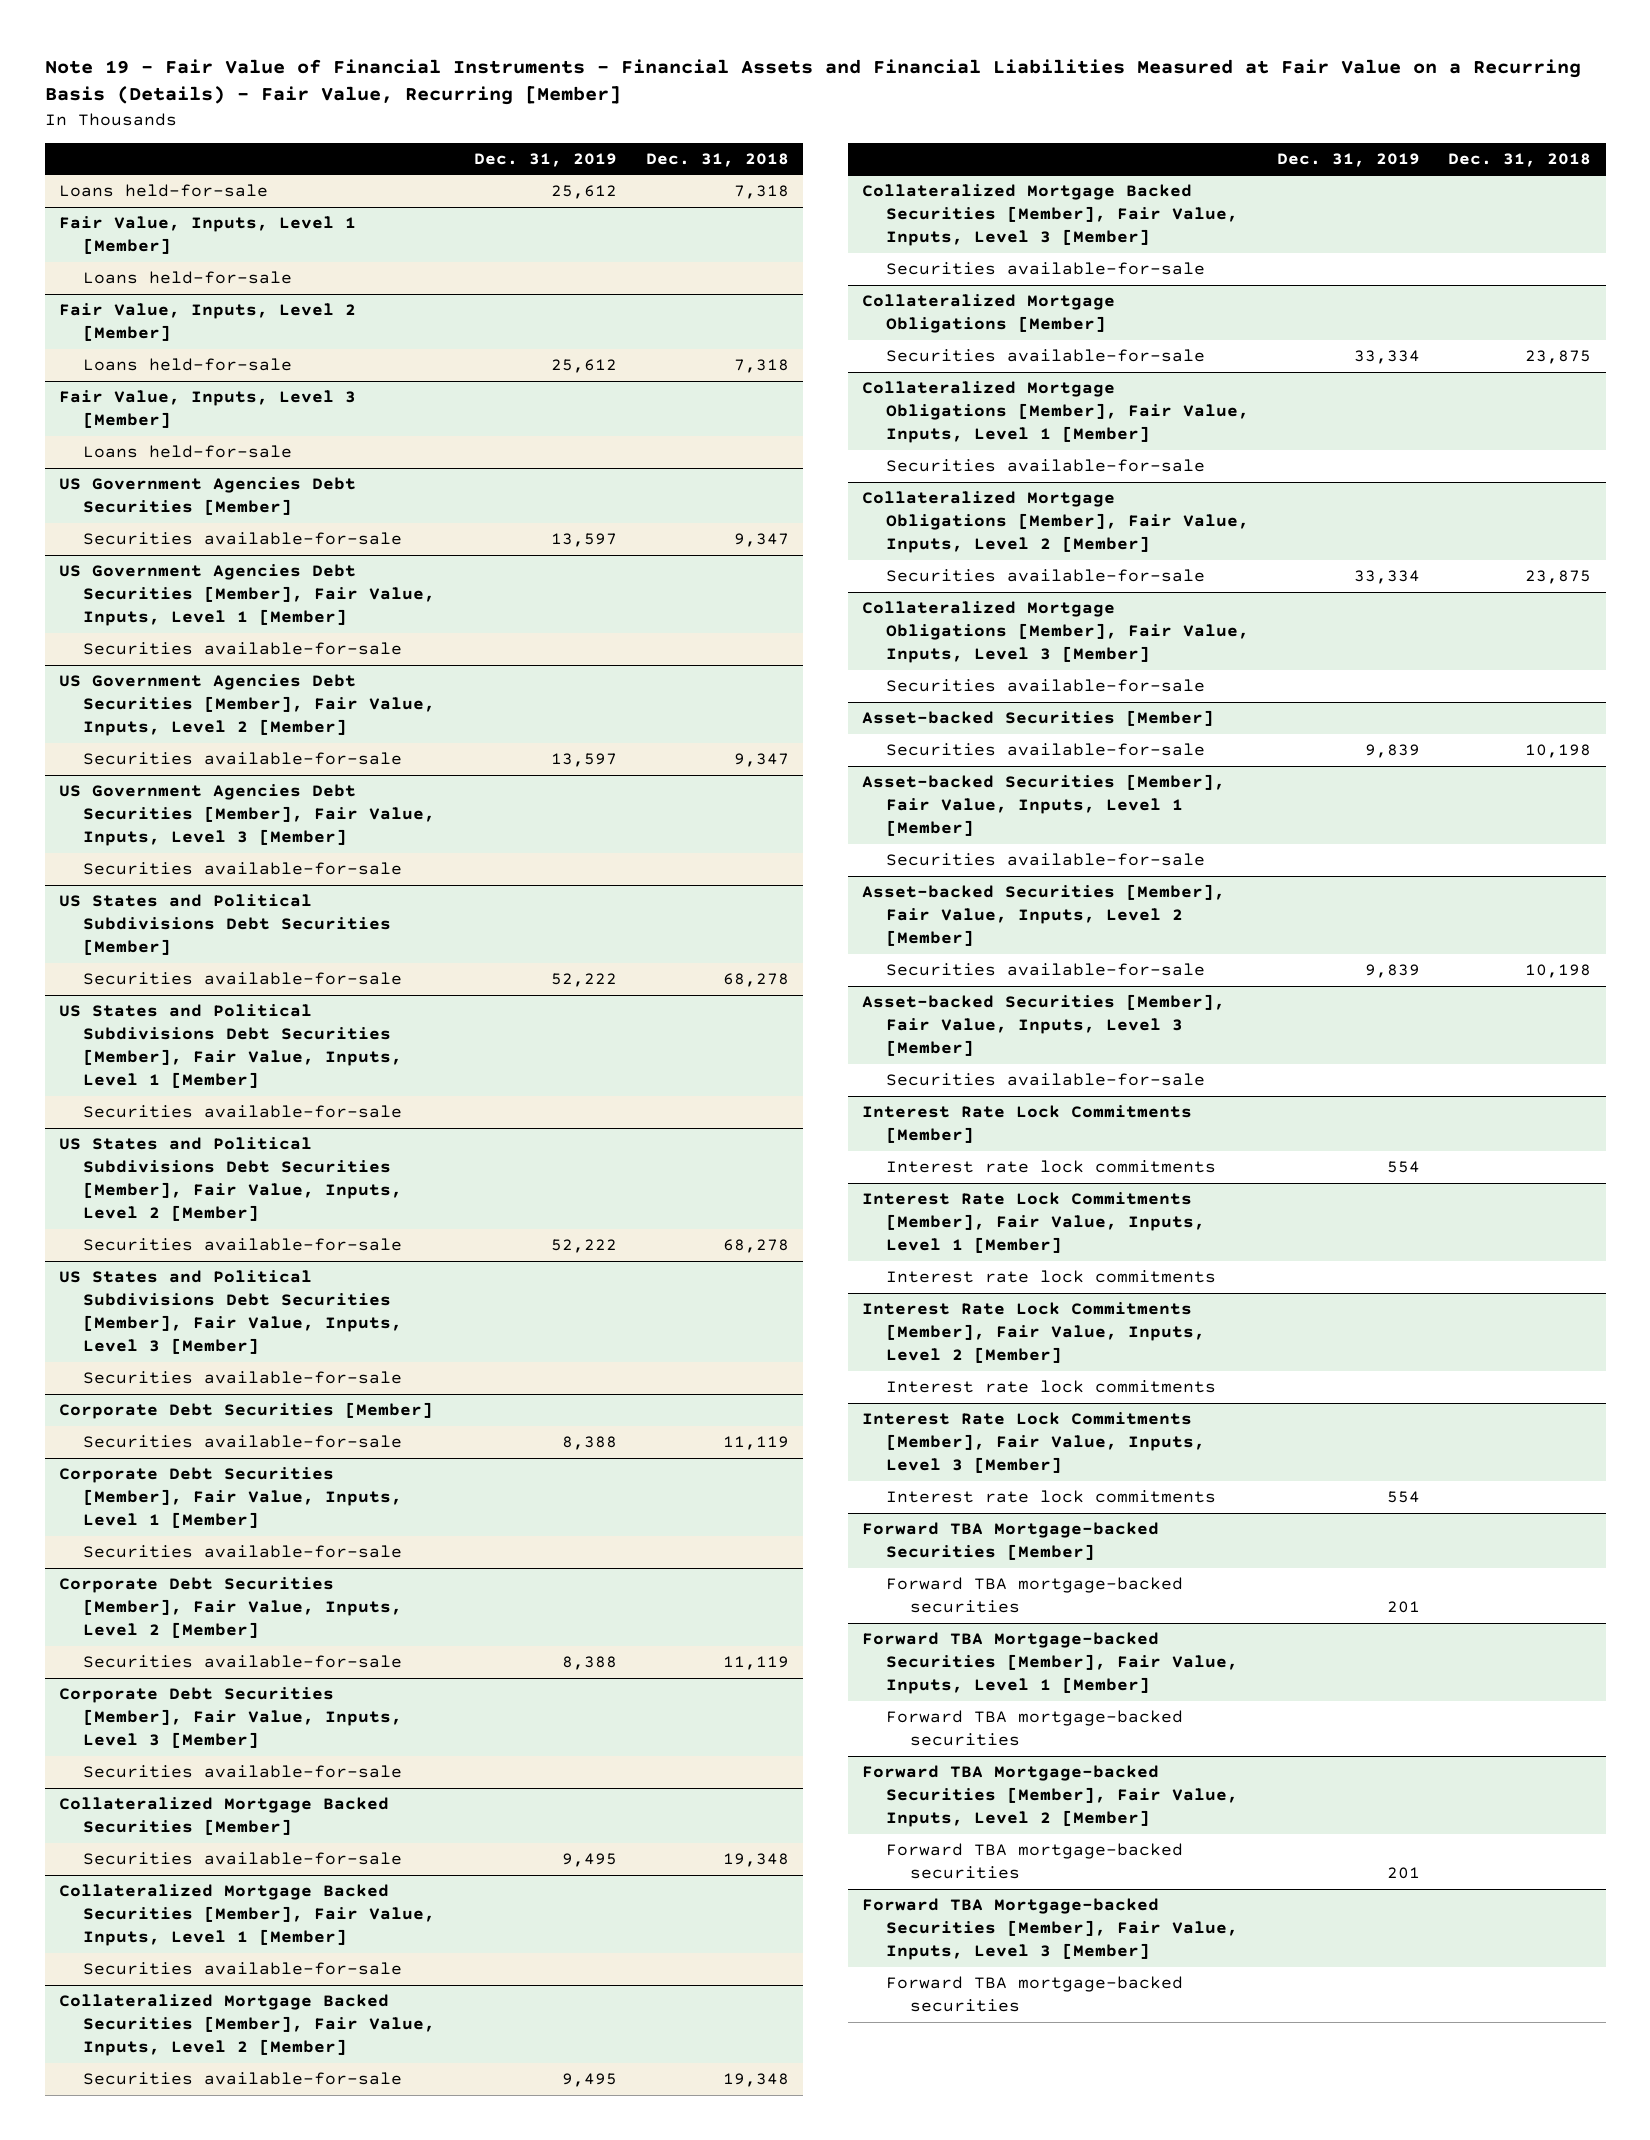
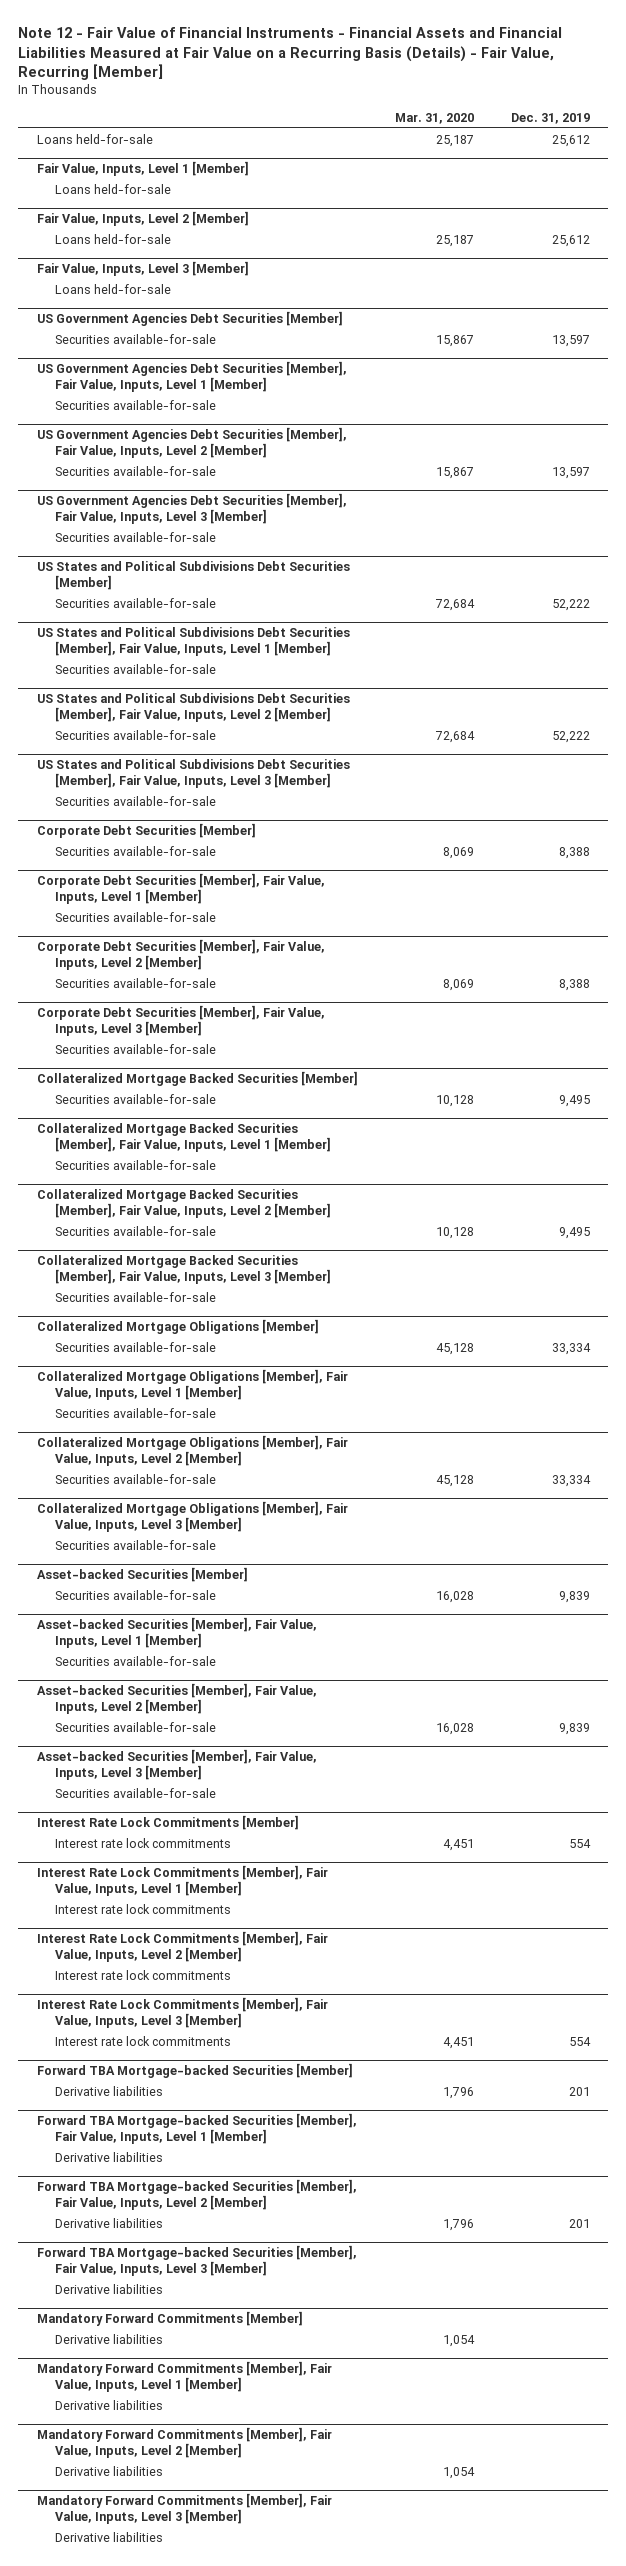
[44,58,1581,106] Note 19 - Fair Value of Financial Instruments - Financial Assets and Financial Liabilities Measured at Fair Value on a Recurring Basis (Details) - Fair Value, Recurring [Member] -> [18,26,563,81] Note 12 - Fair Value of Financial Instruments - Financial Assets and Financial Liabilities Measured at Fair Value on a Recurring Basis (Details) - Fair Value, Recurring [Member]
[645,152,789,167] Dec. 31, 2018 -> none
none -> [394,112,474,124] Mar. 31, 2020
[885,1577,1183,1614] Forward TBA mortgage-backed securities -> [55,2085,164,2096] Derivative liabilities
[885,1710,1183,1747] Forward TBA mortgage-backed securities -> [55,2151,164,2162] Derivative liabilities
[885,1843,1183,1880] Forward TBA mortgage-backed securities -> [55,2217,164,2228] Derivative liabilities
[885,1976,1183,2013] Forward TBA mortgage-backed securities -> [55,2283,164,2294] Derivative liabilities
none -> [36,2310,303,2326] Mandatory Forward Commitments [Member]
none -> [55,2333,164,2344] Derivative liabilities
none -> [36,2360,332,2393] Mandatory Forward Commitments [Member], Fair Value, Inputs, Level 1 [Member]
none -> [55,2399,164,2410] Derivative liabilities
none -> [36,2426,332,2459] Mandatory Forward Commitments [Member], Fair Value, Inputs, Level 2 [Member]
none -> [55,2465,164,2476] Derivative liabilities
none -> [36,2492,332,2525] Mandatory Forward Commitments [Member], Fair Value, Inputs, Level 3 [Member]
none -> [55,2531,164,2542] Derivative liabilities

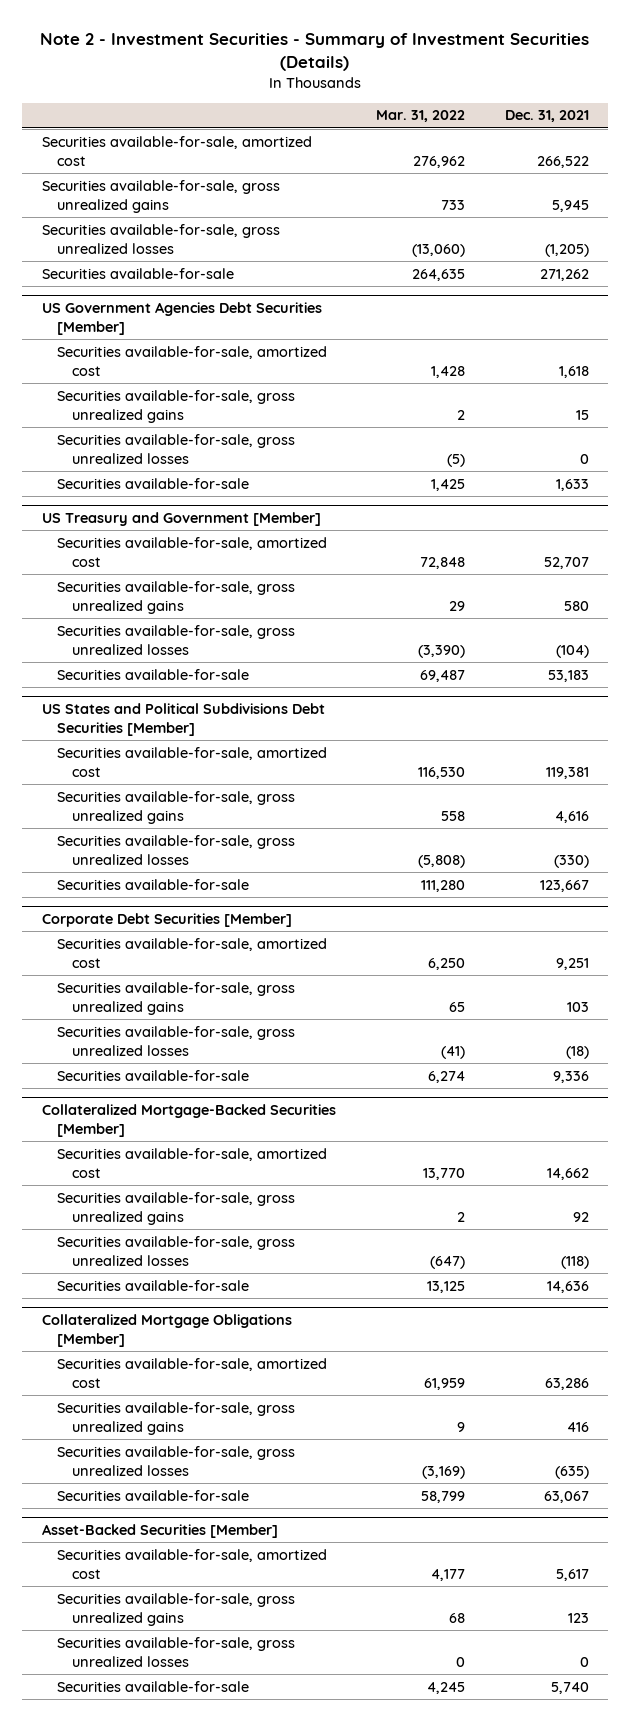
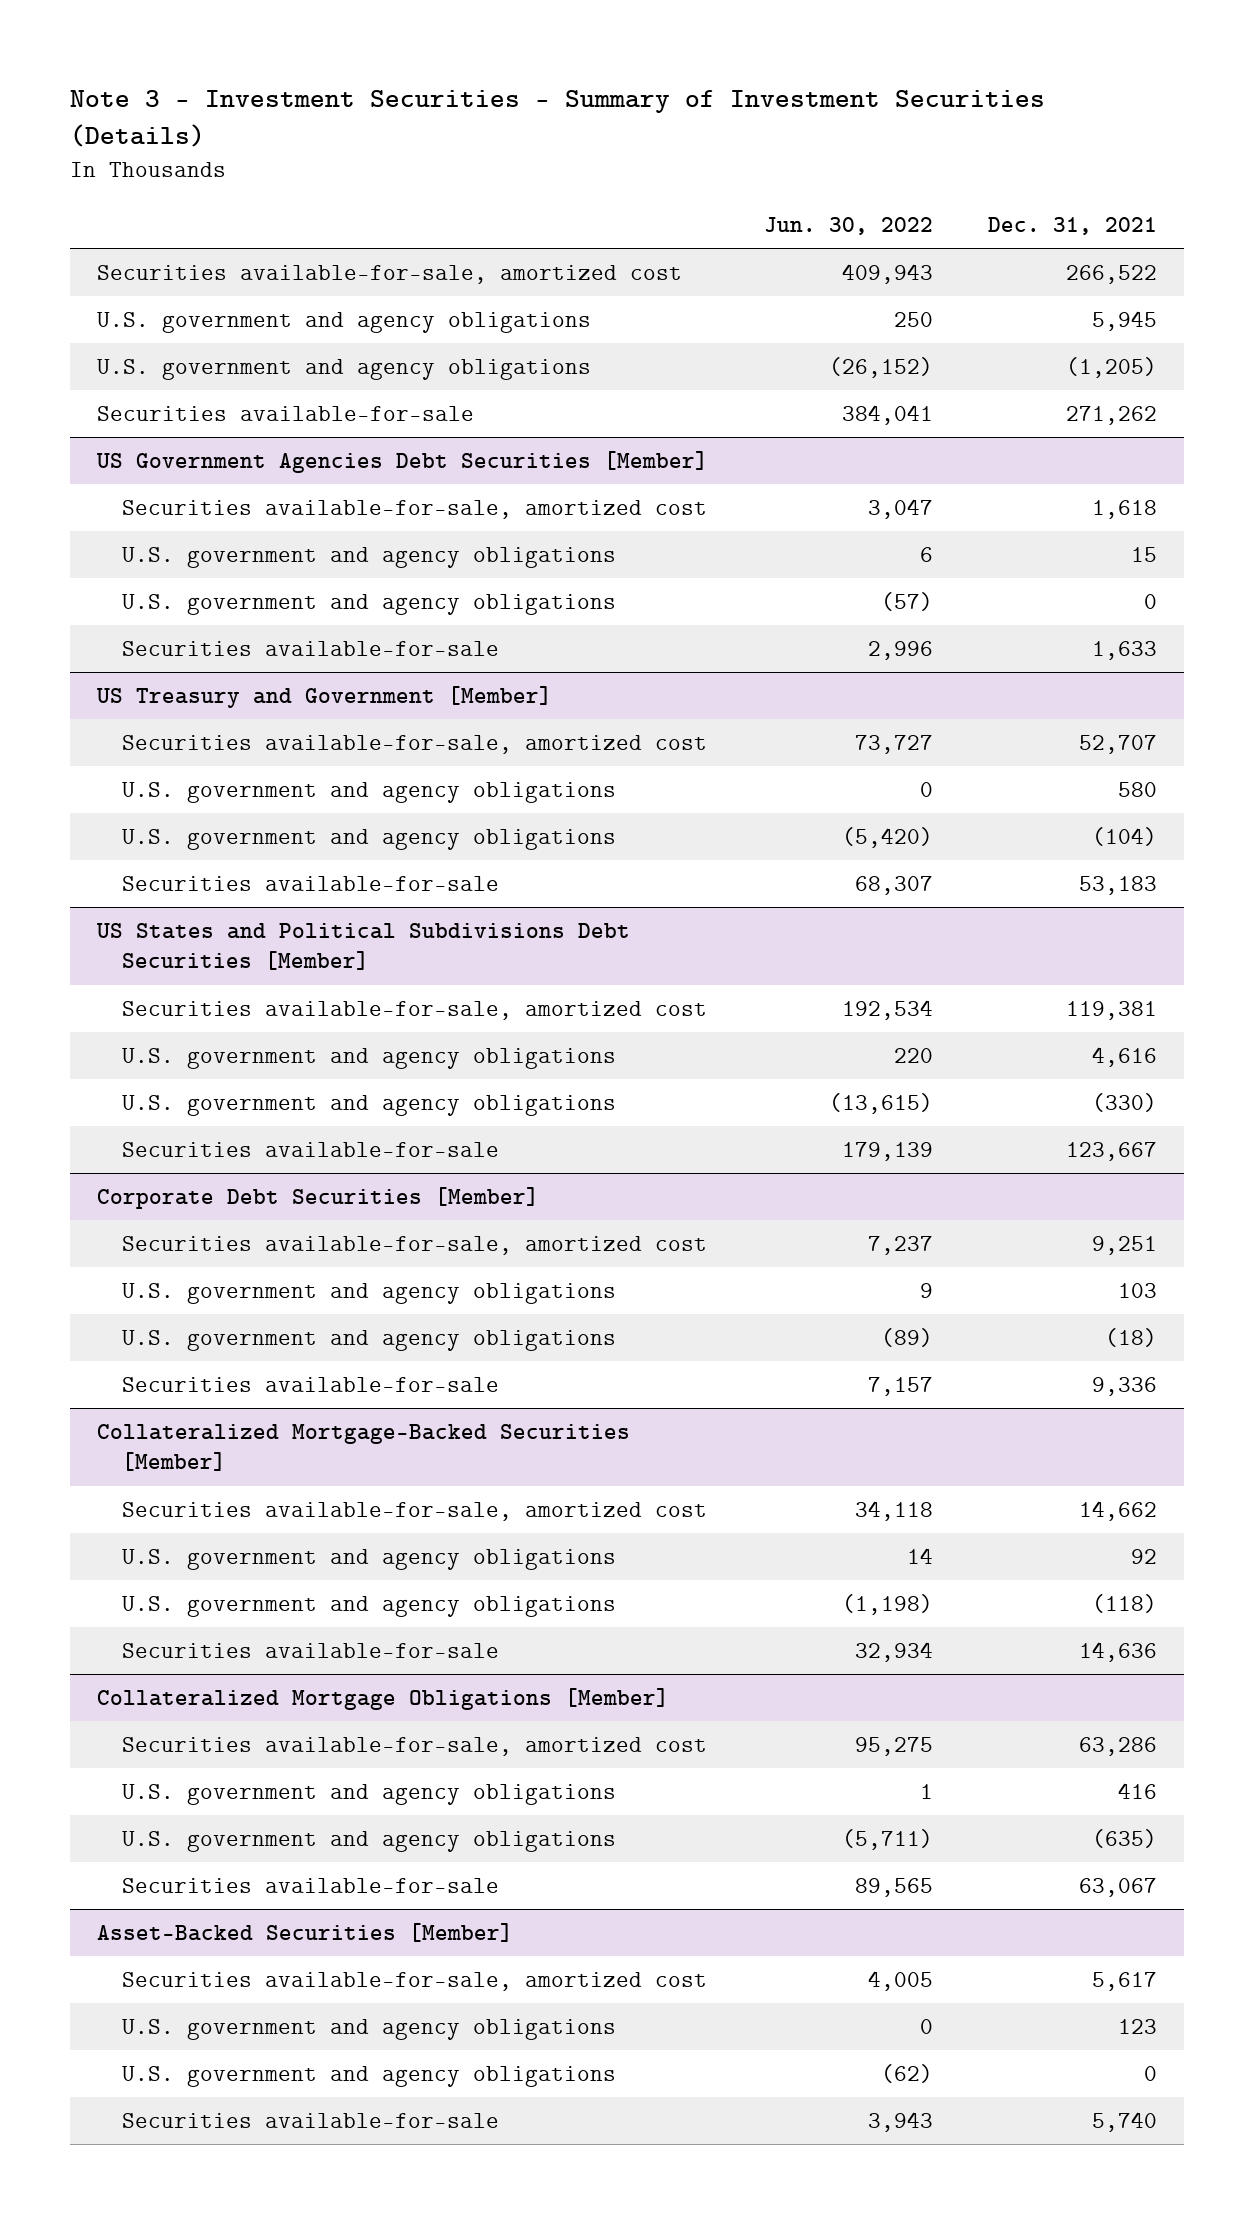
[40,33,590,72] Note 2 - Investment Securities - Summary of Investment Securities (Details) -> [69,90,1045,148] Note 3 - Investment Securities - Summary of Investment Securities (Details)
[375,110,465,123] Mar. 31, 2022 -> none
none -> [763,216,933,235] Jun. 30, 2022
[42,179,281,213] Securities available-for-sale, gross unrealized gains -> [97,311,592,333] U.S. government and agency obligations
[42,223,281,254] Securities available-for-sale, gross unrealized losses -> [97,358,592,380] U.S. government and agency obligations
[57,389,296,423] Securities available-for-sale, gross unrealized gains -> [122,546,617,568] U.S. government and agency obligations
[57,433,296,464] Securities available-for-sale, gross unrealized losses -> [122,593,617,615] U.S. government and agency obligations
[57,580,296,614] Securities available-for-sale, gross unrealized gains -> [122,781,617,803] U.S. government and agency obligations
[57,624,296,655] Securities available-for-sale, gross unrealized losses -> [122,828,617,850] U.S. government and agency obligations
[57,790,296,824] Securities available-for-sale, gross unrealized gains -> [122,1047,617,1069] U.S. government and agency obligations
[57,834,296,865] Securities available-for-sale, gross unrealized losses -> [122,1094,617,1116] U.S. government and agency obligations
[57,981,296,1015] Securities available-for-sale, gross unrealized gains -> [122,1282,617,1304] U.S. government and agency obligations
[57,1025,296,1056] Securities available-for-sale, gross unrealized losses -> [122,1329,617,1351] U.S. government and agency obligations
[57,1191,296,1225] Securities available-for-sale, gross unrealized gains -> [122,1548,617,1570] U.S. government and agency obligations
[57,1235,296,1266] Securities available-for-sale, gross unrealized losses -> [122,1595,617,1617] U.S. government and agency obligations
[57,1401,296,1435] Securities available-for-sale, gross unrealized gains -> [122,1783,617,1805] U.S. government and agency obligations
[57,1445,296,1476] Securities available-for-sale, gross unrealized losses -> [122,1830,617,1852] U.S. government and agency obligations
[57,1592,296,1626] Securities available-for-sale, gross unrealized gains -> [122,2018,617,2040] U.S. government and agency obligations
[57,1636,296,1667] Securities available-for-sale, gross unrealized losses -> [122,2065,617,2087] U.S. government and agency obligations

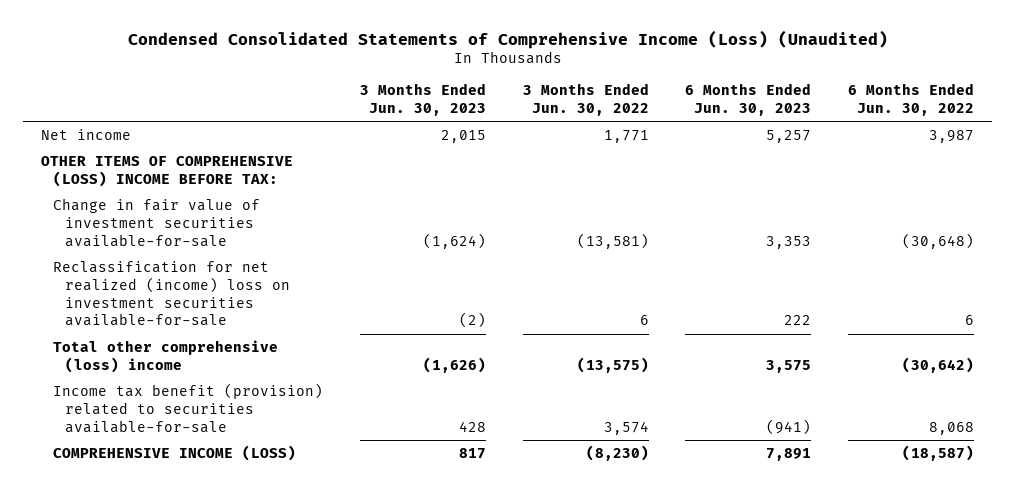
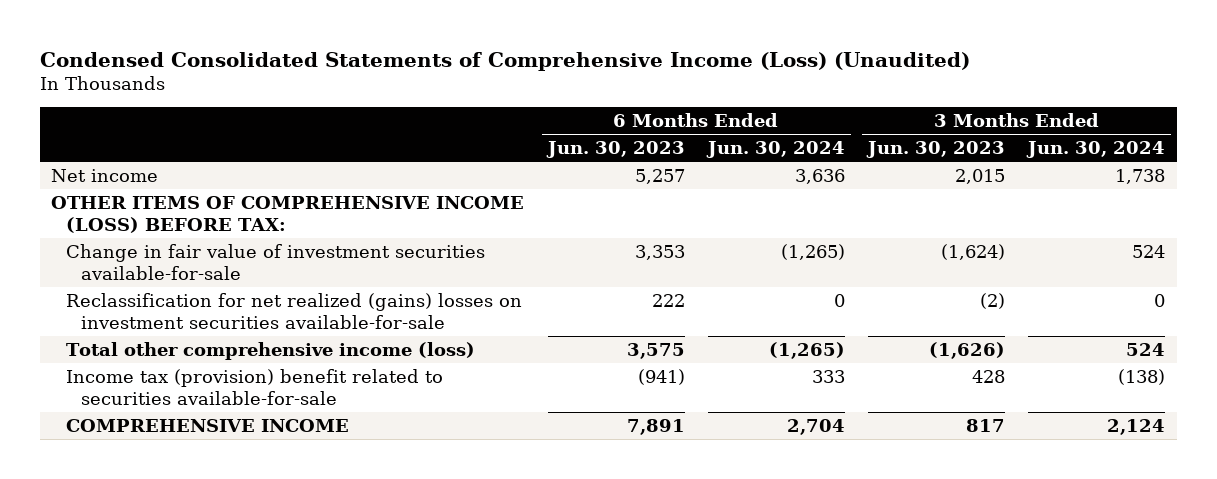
[522,83,649,116] 3 Months Ended Jun. 30, 2022 -> none
[848,83,975,116] 6 Months Ended Jun. 30, 2022 -> none
none -> [705,141,845,159] Jun. 30, 2024
none -> [1026,141,1166,159] Jun. 30, 2024
[41,155,294,187] OTHER ITEMS OF COMPREHENSIVE (LOSS) INCOME BEFORE TAX: -> [51,195,525,233] OTHER ITEMS OF COMPREHENSIVE INCOME (LOSS) BEFORE TAX:
[53,260,291,327] Reclassification for net realized (income) loss on investment securities available-for-sale -> [66,292,523,329] Reclassification for net realized (gains) losses on investment securities available-for-sale
[53,339,279,373] Total other comprehensive (loss) income -> [66,341,476,360] Total other comprehensive income (loss)
[53,382,324,433] Income tax benefit (provision) related to securities available-for-sale -> [66,368,444,405] Income tax (provision) benefit related to securities available-for-sale
[53,444,297,461] COMPREHENSIVE INCOME (LOSS) -> [66,418,350,432] COMPREHENSIVE INCOME

